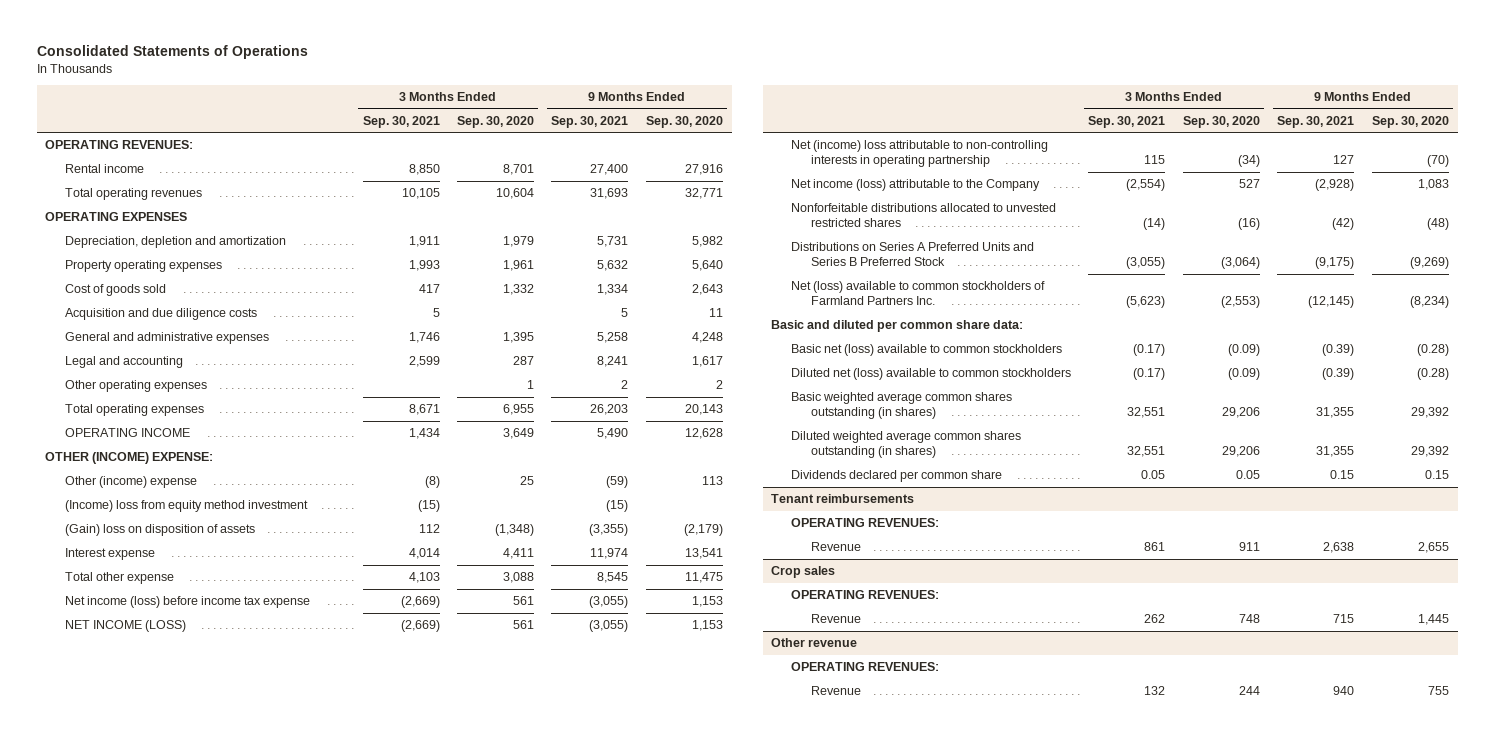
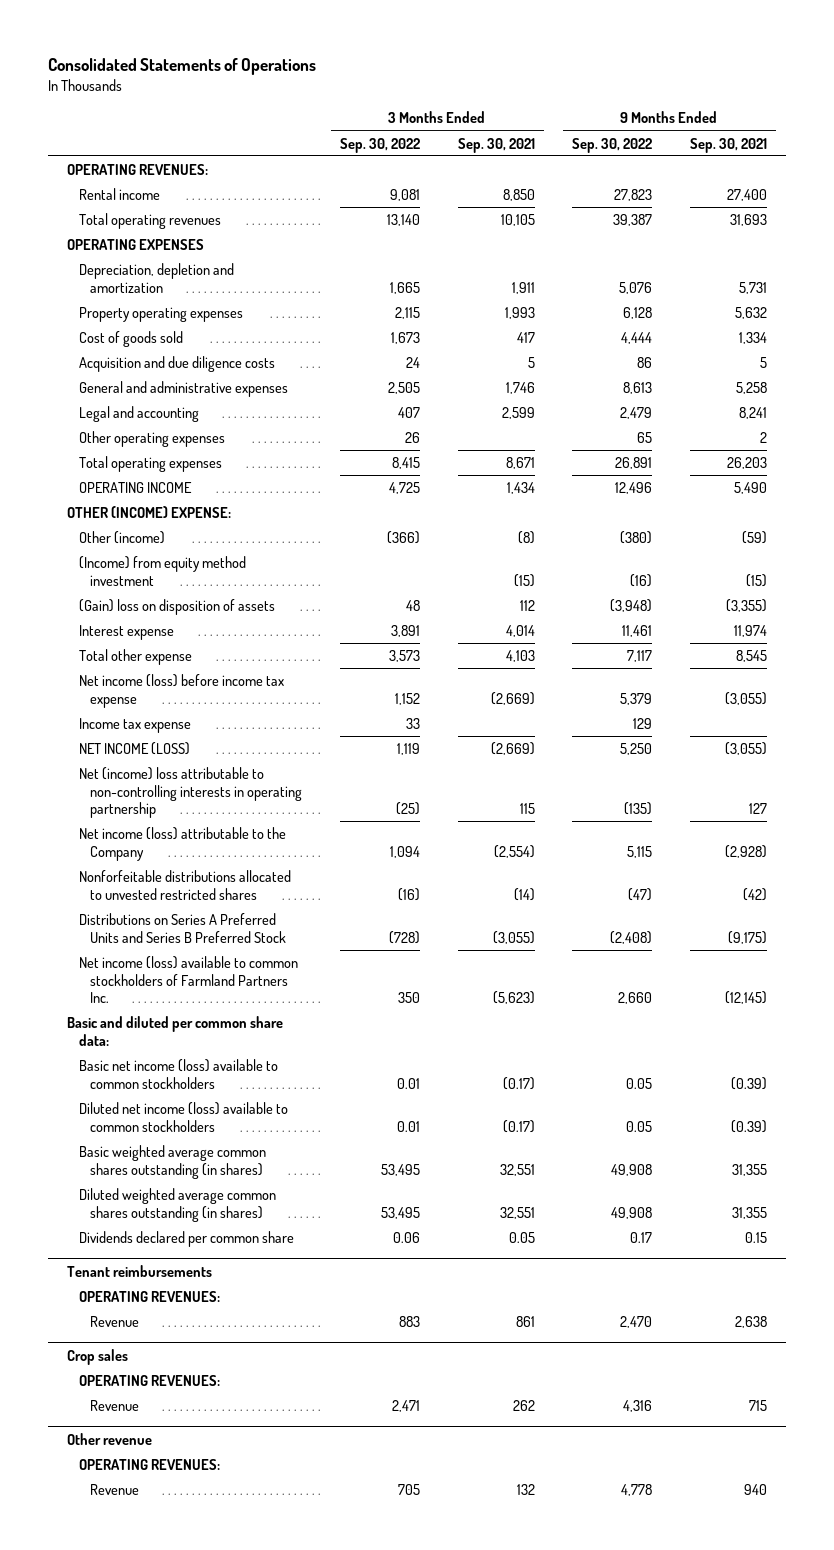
[457,115,535,128] Sep. 30, 2020 -> none
[645,115,723,128] Sep. 30, 2020 -> none
none -> [340,137,421,153] Sep. 30, 2022
none -> [572,137,653,153] Sep. 30, 2022
[65,476,198,489] Other (income) expense -> [78,530,165,544] Other (income)
[65,500,309,513] (Income) loss from equity method investment -> [78,555,246,586] (Income) from equity method investment
none -> [78,717,191,733] Income tax expense
[790,281,1045,306] Net (loss) available to common stockholders of Farmland Partners Inc. -> [78,955,298,1004] Net income (loss) available to common stockholders of Farmland Partners Inc.
[790,344,1062,357] Basic net (loss) available to common stockholders -> [78,1058,278,1089] Basic net income (loss) available to common stockholders
[790,368,1071,381] Diluted net (loss) available to common stockholders -> [78,1101,288,1132] Diluted net income (loss) available to common stockholders

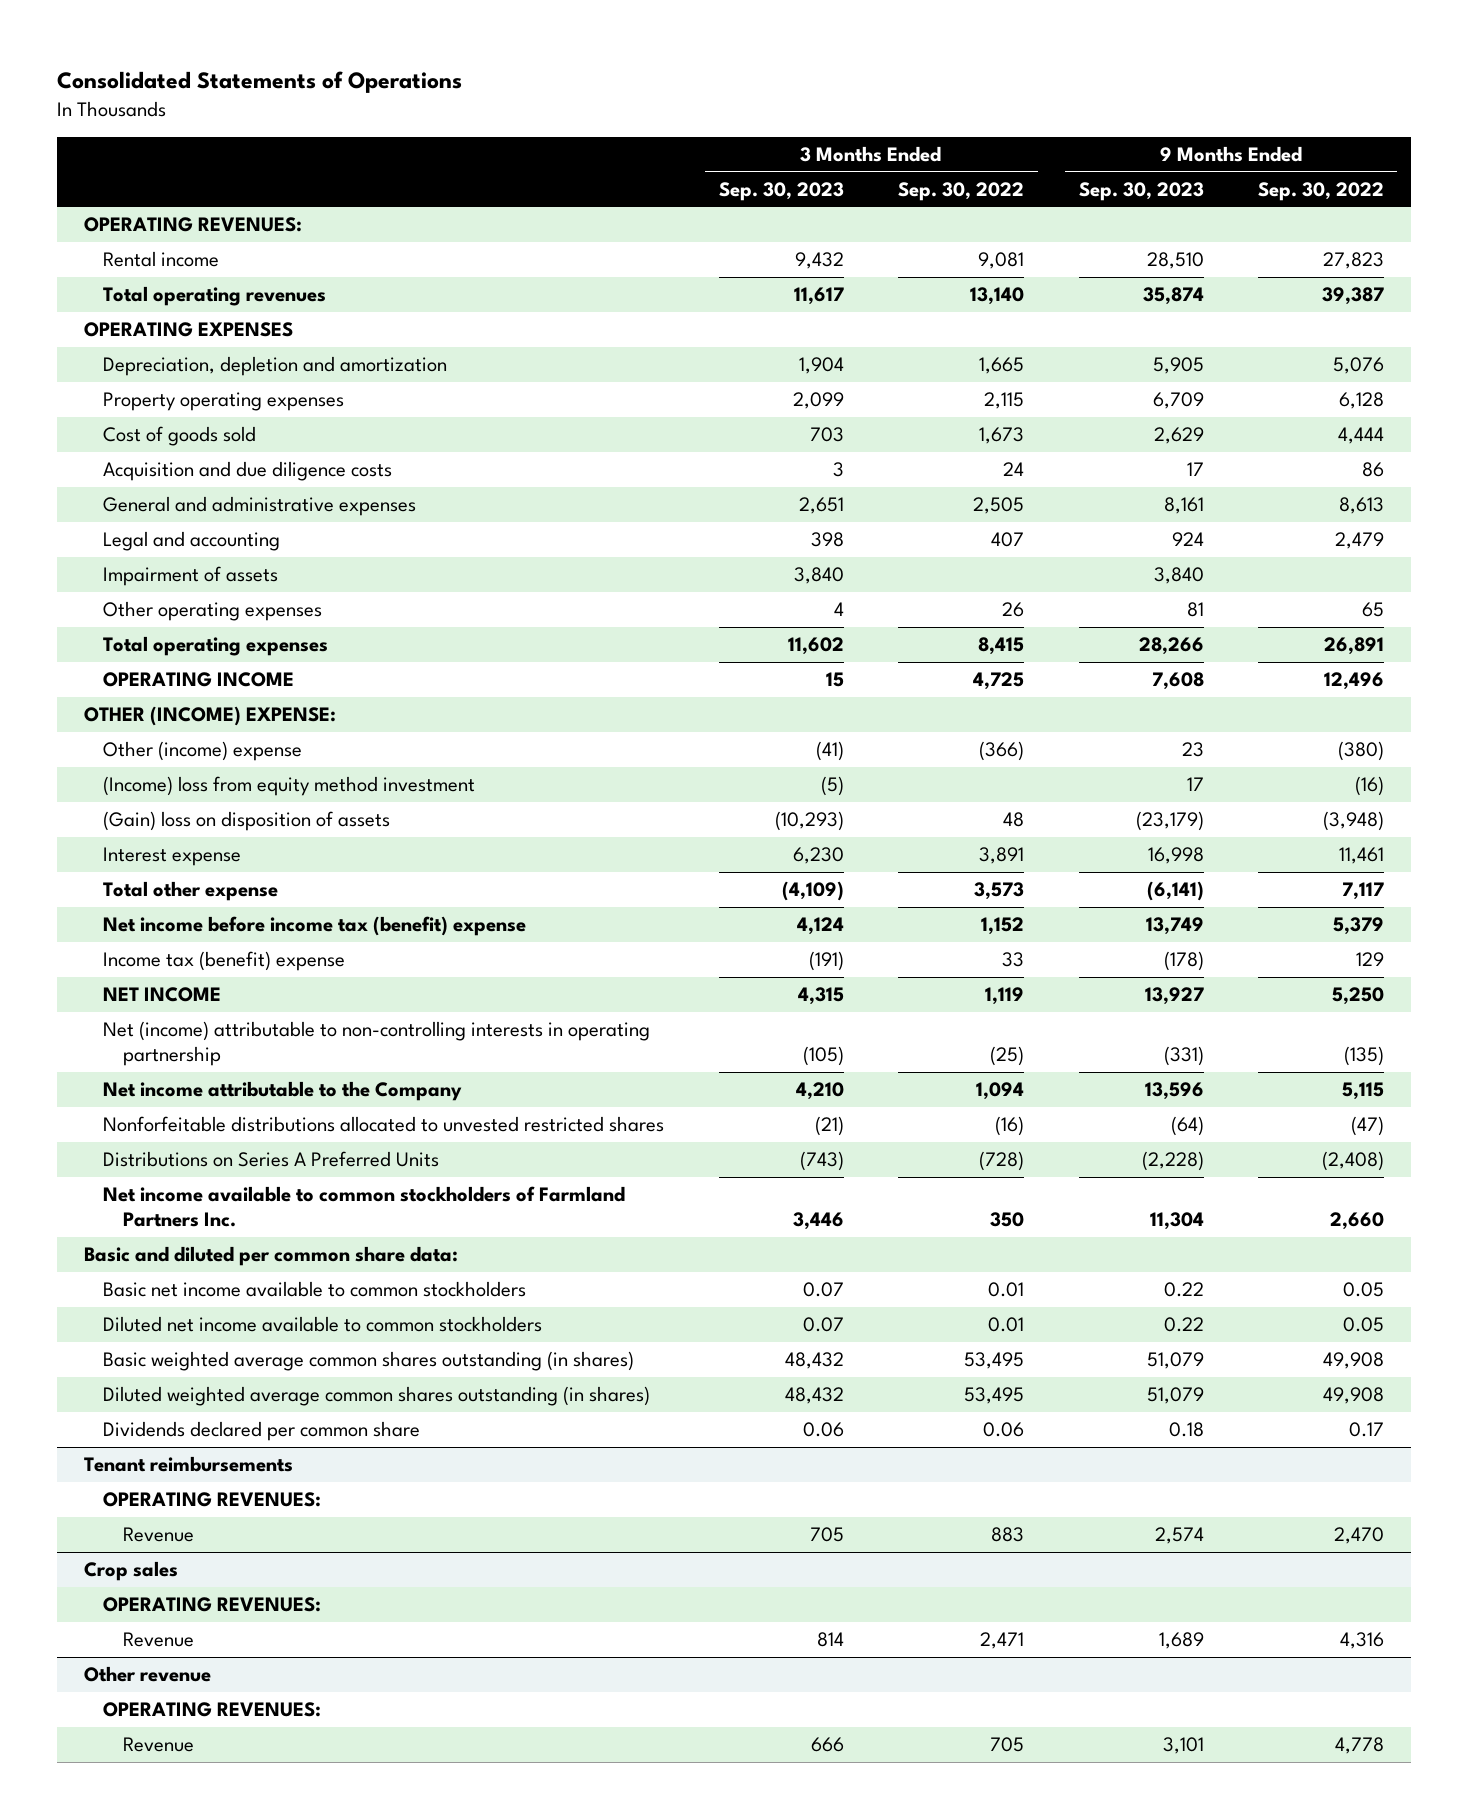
[457,137,535,153] Sep. 30, 2021 -> none
[689,137,767,153] Sep. 30, 2021 -> none
none -> [718,181,844,201] Sep. 30, 2023
none -> [1078,181,1204,201] Sep. 30, 2023
none -> [103,566,279,587] Impairment of assets
[78,530,165,544] Other (income) -> [103,741,303,762] Other (income) expense
[78,555,246,586] (Income) from equity method investment -> [103,776,476,797] (Income) loss from equity method investment
[78,673,284,708] Net income (loss) before income tax expense -> [103,916,527,937] Net income before income tax (benefit) expense
[78,717,191,733] Income tax expense -> [103,951,346,972] Income tax (benefit) expense
[78,741,190,755] NET INCOME (LOSS) -> [103,987,222,1003] NET INCOME
[78,766,303,819] Net (income) loss attributable to non-controlling interests in operating partnership -> [103,1021,651,1066] Net (income) attributable to non-controlling interests in operating partnership
[78,826,286,861] Net income (loss) attributable to the Company -> [103,1081,463,1102] Net income attributable to the Company
[78,912,287,943] Distributions on Series A Preferred Units and Series B Preferred Stock -> [103,1151,440,1168] Distributions on Series A Preferred Units
[78,955,298,1004] Net income (loss) available to common stockholders of Farmland Partners Inc. -> [103,1186,626,1227] Net income available to common stockholders of Farmland Partners Inc.
[78,1058,278,1089] Basic net income (loss) available to common stockholders -> [103,1281,527,1298] Basic net income available to common stockholders
[78,1101,288,1132] Diluted net income (loss) available to common stockholders -> [103,1316,543,1333] Diluted net income available to common stockholders

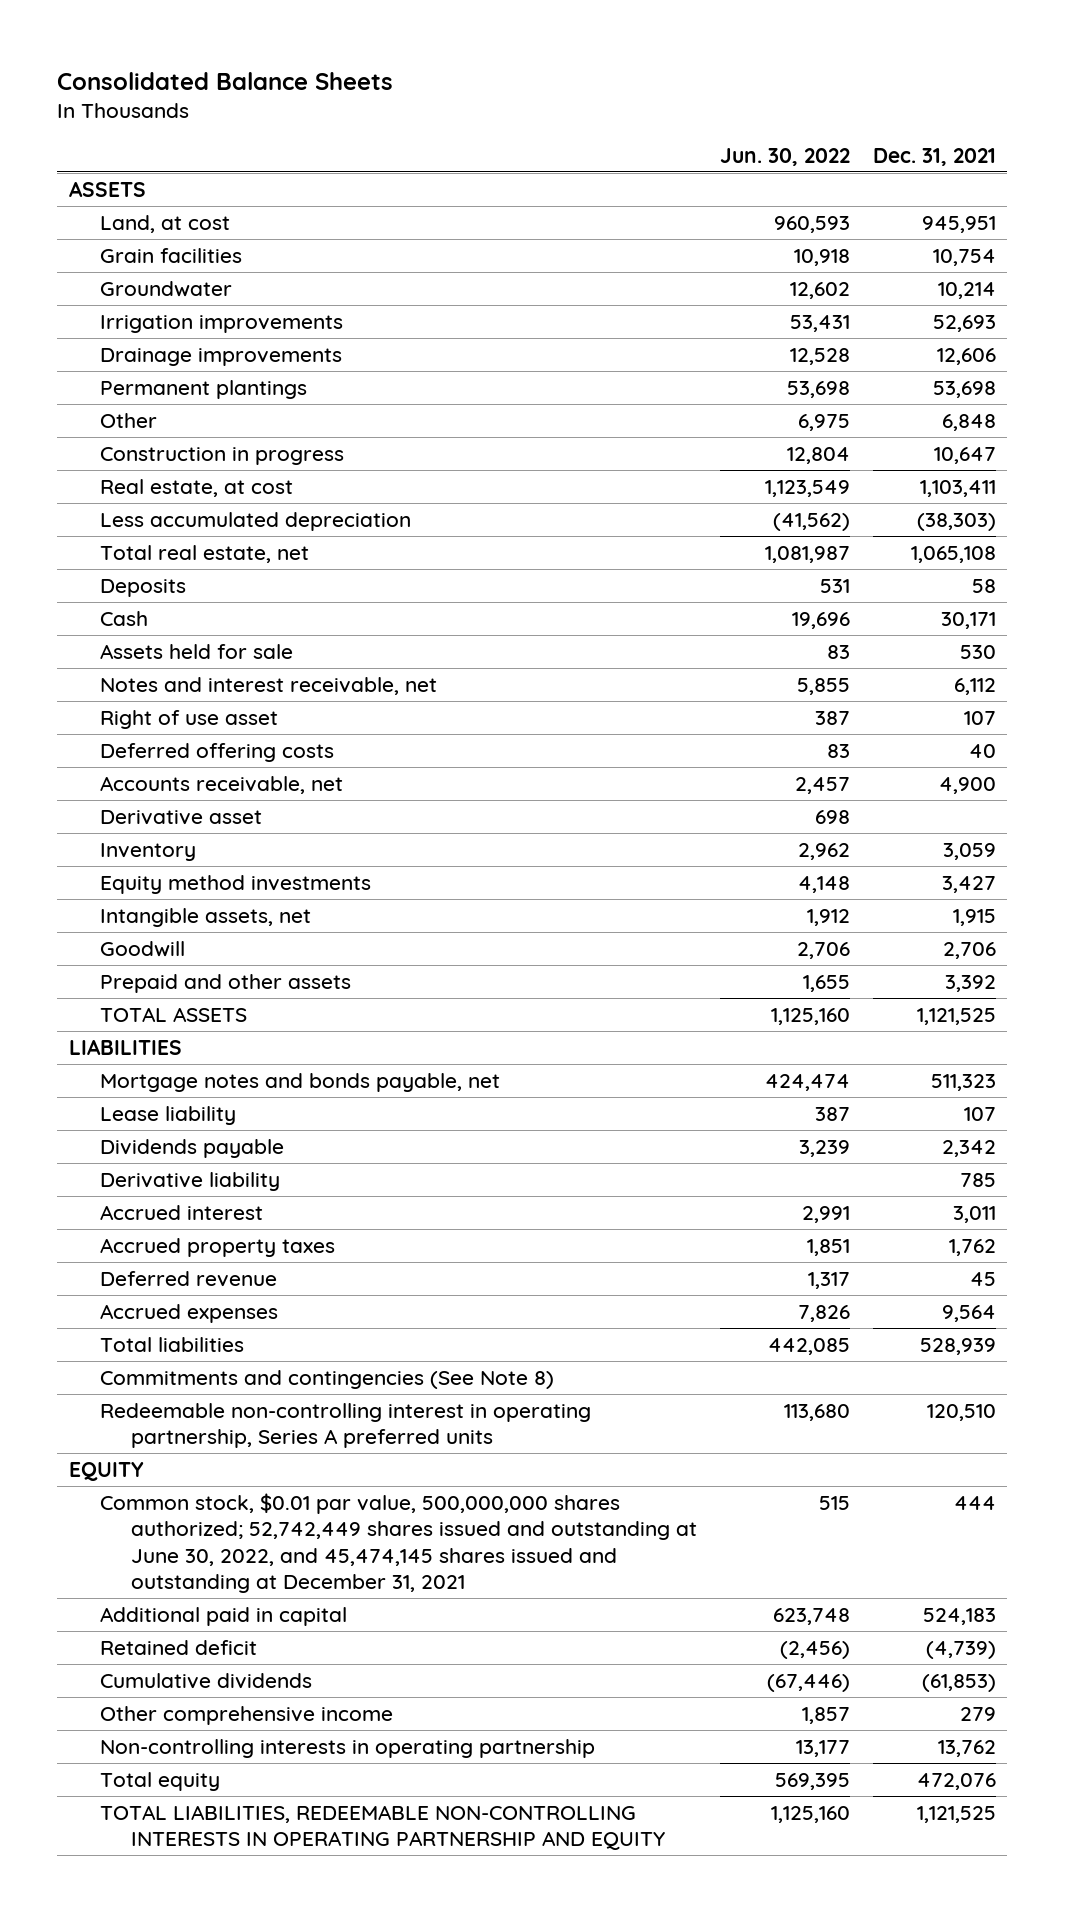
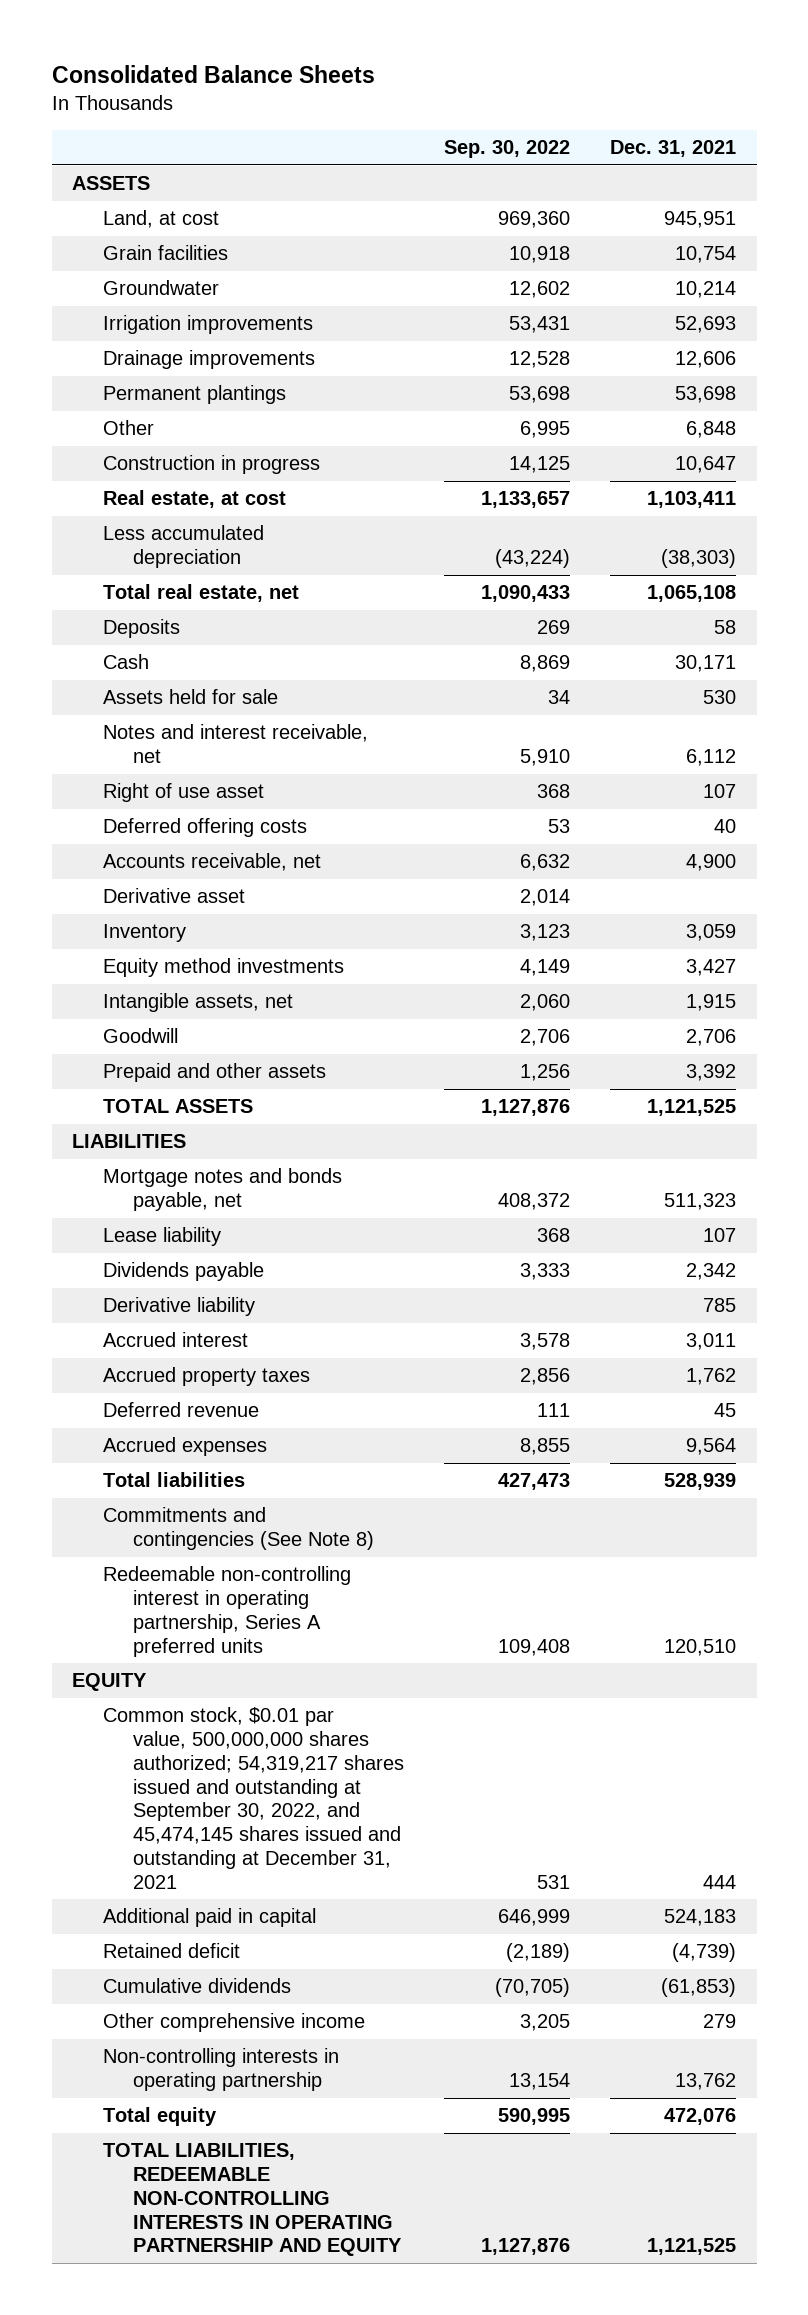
[720,147,851,166] Jun. 30, 2022 -> none
none -> [444,140,571,159] Sep. 30, 2022
[99,1492,698,1594] Common stock, $0.01 par value, 500,000,000 shares authorized; 52,742,449 shares issued and outstanding at June 30, 2022, and 45,474,145 shares issued and outstanding at December 31, 2021 -> [102,1707,405,1889] Common stock, $0.01 par value, 500,000,000 shares authorized; 54,319,217 shares issued and outstanding at September 30, 2022, and 45,474,145 shares issued and outstanding at December 31, 2021

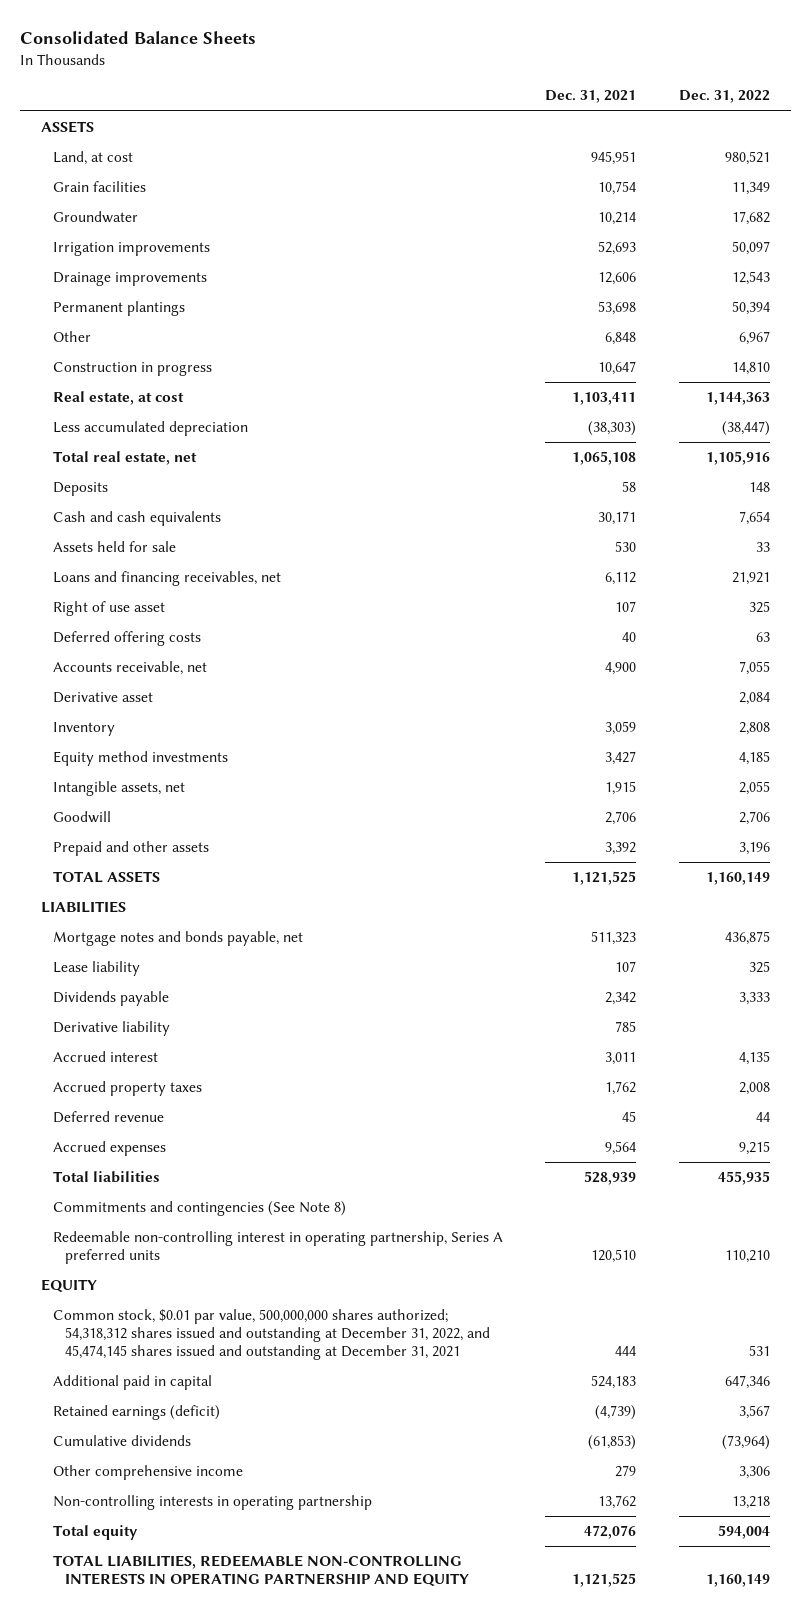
[444,140,571,159] Sep. 30, 2022 -> none
none -> [678,90,770,104] Dec. 31, 2022
[102,654,149,670] Cash -> [52,511,221,527] Cash and cash equivalents
[102,724,368,764] Notes and interest receivable, net -> [52,571,281,587] Loans and financing receivables, net
[102,1707,405,1889] Common stock, $0.01 par value, 500,000,000 shares authorized; 54,319,217 shares issued and outstanding at September 30, 2022, and 45,474,145 shares issued and outstanding at December 31, 2021 -> [52,1309,490,1361] Common stock, $0.01 par value, 500,000,000 shares authorized; 54,318,312 shares issued and outstanding at December 31, 2022, and 45,474,145 shares issued and outstanding at December 31, 2021
[102,1943,240,1959] Retained deficit -> [52,1405,220,1421] Retained earnings (deficit)

